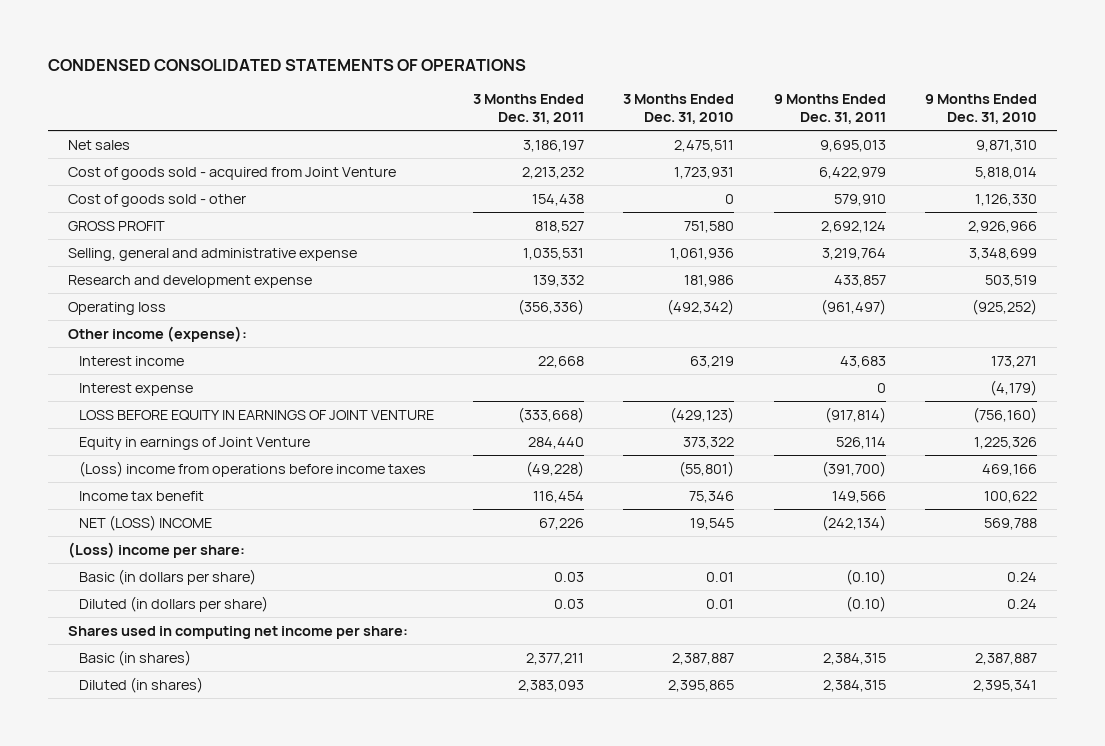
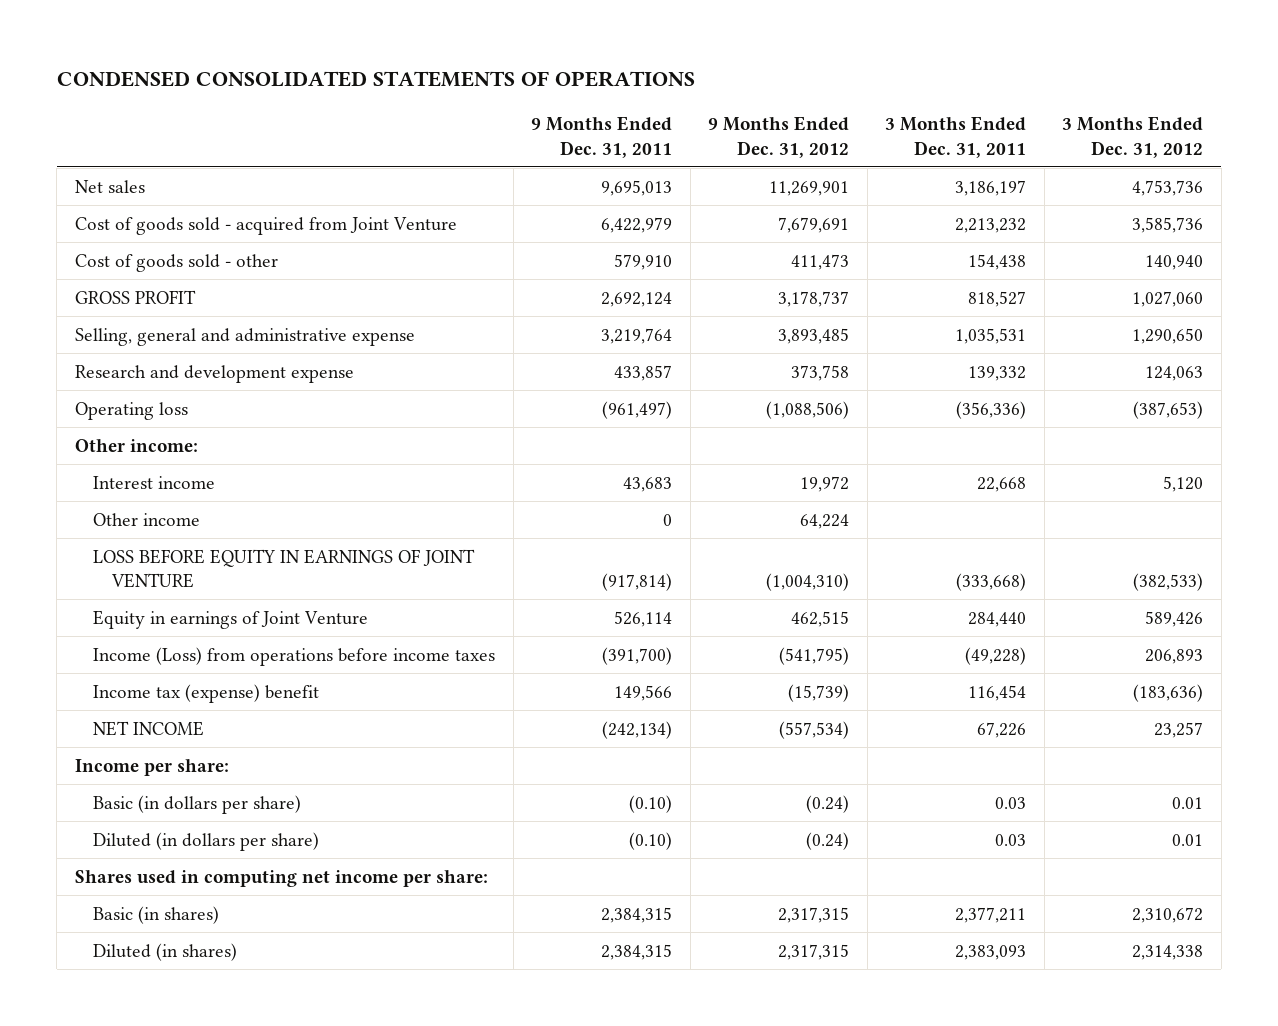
[623,93,735,125] 3 Months Ended Dec. 31, 2010 -> none
[925,93,1038,125] 9 Months Ended Dec. 31, 2010 -> none
none -> [708,116,850,158] 9 Months Ended Dec. 31, 2012
none -> [1062,116,1204,158] 3 Months Ended Dec. 31, 2012
[67,325,247,342] Other income (expense): -> [74,438,198,452] Other income:
[78,382,193,396] Interest expense -> none
none -> [93,512,201,526] Other income
[78,460,426,477] (Loss) income from operations before income taxes -> [93,646,496,666] Income (Loss) from operations before income taxes
[78,490,204,501] Income tax benefit -> [93,683,320,703] Income tax (expense) benefit
[78,514,212,531] NET (LOSS) INCOME -> [93,720,205,736] NET INCOME
[67,541,245,558] (Loss) income per share: -> [74,758,229,776] Income per share:

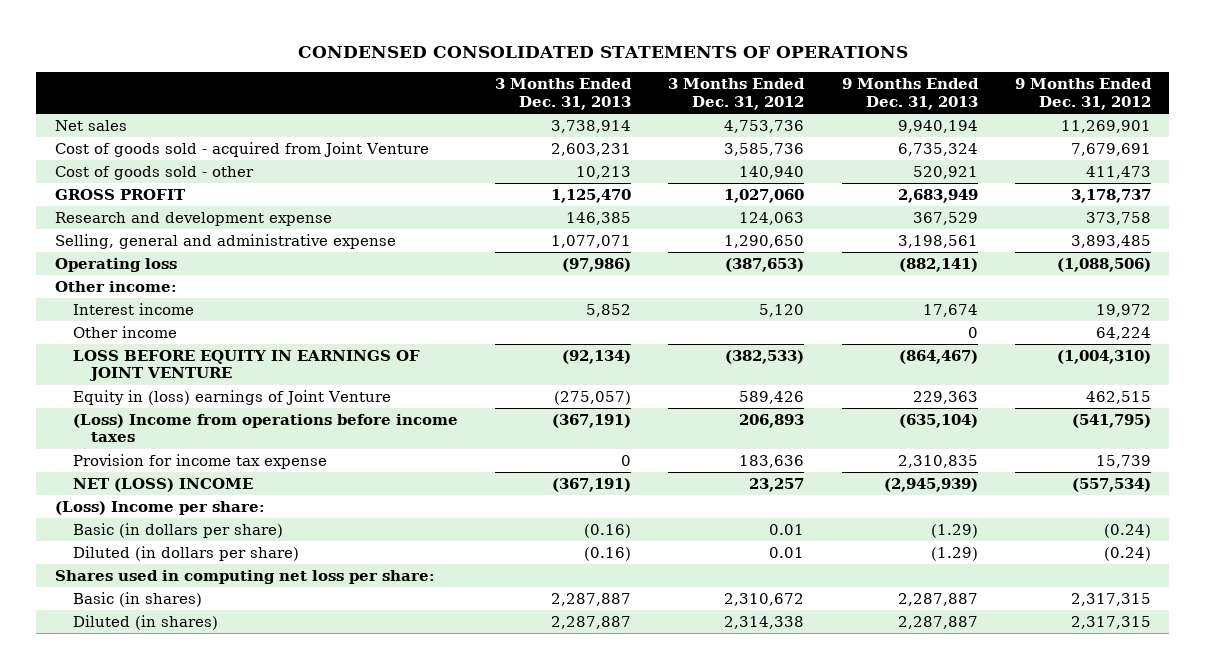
[531,116,673,158] 9 Months Ended Dec. 31, 2011 -> none
[885,116,1027,158] 3 Months Ended Dec. 31, 2011 -> none
none -> [495,78,633,110] 3 Months Ended Dec. 31, 2013
none -> [841,78,979,110] 9 Months Ended Dec. 31, 2013
[74,327,415,346] Selling, general and administrative expense -> [54,233,396,249] Selling, general and administrative expense
[93,609,369,629] Equity in earnings of Joint Venture -> [72,389,391,405] Equity in (loss) earnings of Joint Venture
[93,646,496,666] Income (Loss) from operations before income taxes -> [72,413,458,443] (Loss) Income from operations before income taxes
[93,683,320,703] Income tax (expense) benefit -> [72,453,327,469] Provision for income tax expense
[788,683,850,702] (15,739) -> [1095,454,1151,468] 15,739
[1133,683,1204,702] (183,636) -> [739,454,805,468] 183,636
[93,720,205,736] NET INCOME -> [72,477,253,492] NET (LOSS) INCOME
[74,758,229,776] Income per share: -> [54,500,265,515] (Loss) Income per share:
[74,869,488,887] Shares used in computing net income per share: -> [54,569,435,584] Shares used in computing net loss per share:

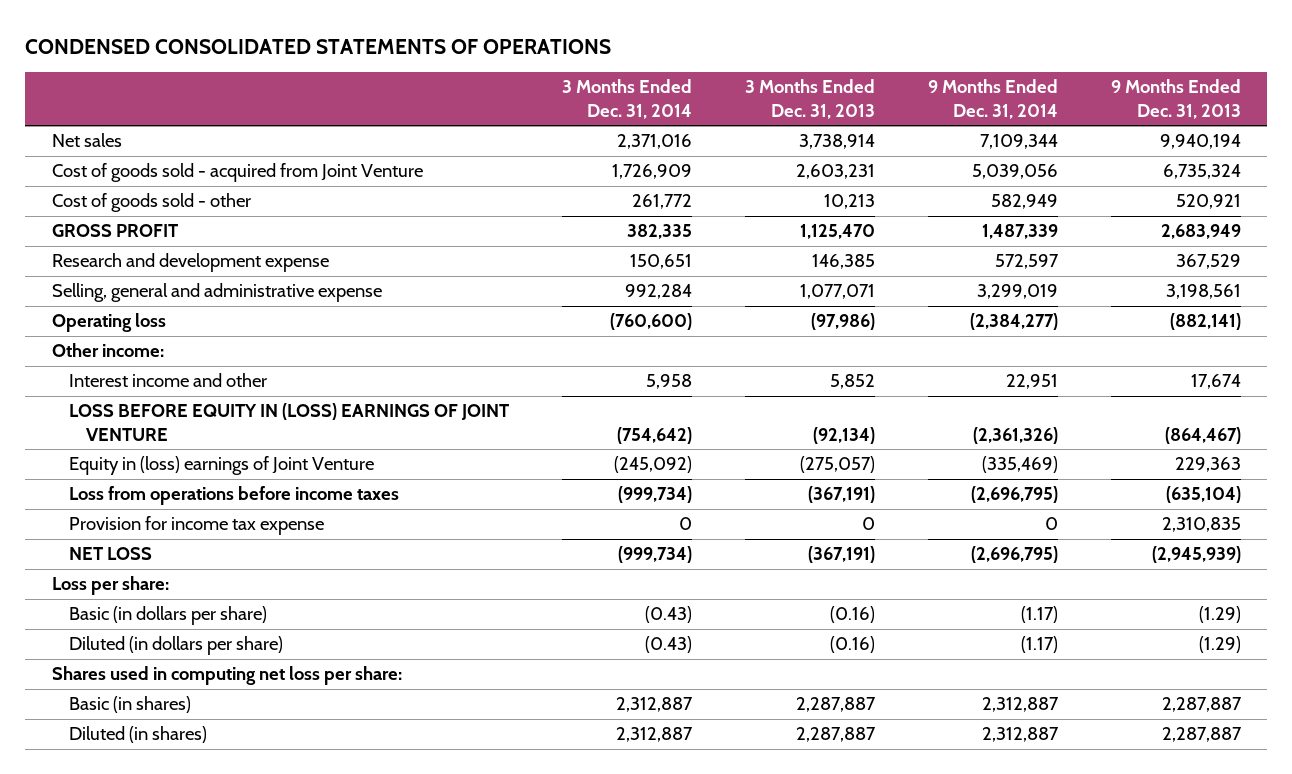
[668,78,806,110] 3 Months Ended Dec. 31, 2012 -> none
[1014,78,1152,110] 9 Months Ended Dec. 31, 2012 -> none
none -> [561,79,692,119] 3 Months Ended Dec. 31, 2014
none -> [927,79,1058,119] 9 Months Ended Dec. 31, 2014
[72,325,177,338] Other income -> none
[72,302,194,315] Interest income -> [68,373,267,388] Interest income and other
[72,349,420,382] LOSS BEFORE EQUITY IN EARNINGS OF JOINT VENTURE -> [68,403,509,441] LOSS BEFORE EQUITY IN (LOSS) EARNINGS OF JOINT VENTURE
[72,413,458,443] (Loss) Income from operations before income taxes -> [68,486,399,506] Loss from operations before income taxes
[72,477,253,492] NET (LOSS) INCOME -> [68,547,152,561] NET LOSS
[54,500,265,515] (Loss) Income per share: -> [51,576,169,596] Loss per share:

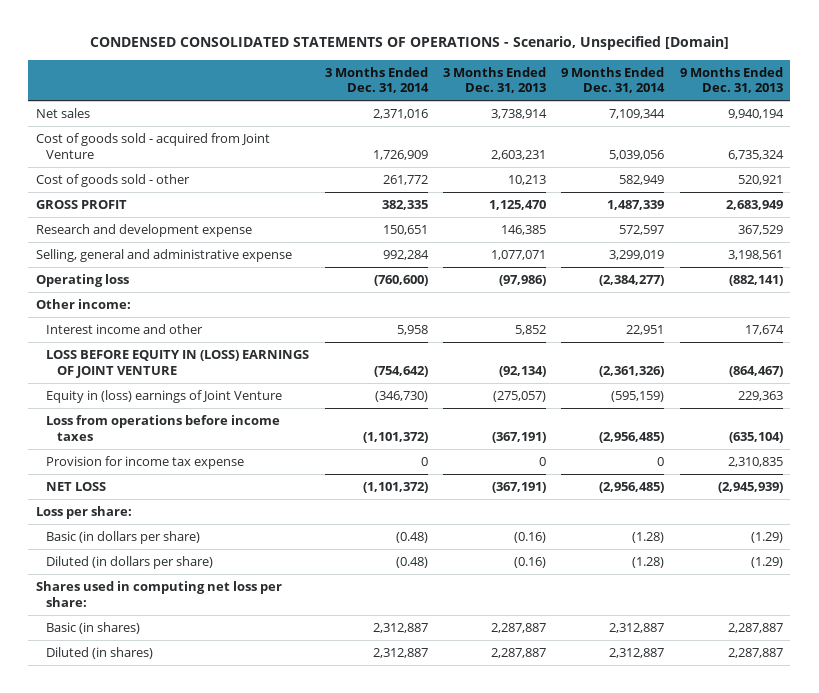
[25,38,612,54] CONDENSED CONSOLIDATED STATEMENTS OF OPERATIONS -> [90,36,730,51] CONDENSED CONSOLIDATED STATEMENTS OF OPERATIONS - Scenario, Unspecified [Domain]
[613,456,692,474] (245,092) -> [374,390,428,402] (346,730)
[981,456,1058,474] (335,469) -> [611,390,665,402] (595,159)
[617,486,692,504] (999,734) -> [362,431,428,443] (1,101,372)
[970,486,1058,504] (2,696,795) -> [599,431,665,443] (2,956,485)
[617,546,692,564] (999,734) -> [362,481,428,493] (1,101,372)
[970,546,1058,564] (2,696,795) -> [599,481,665,493] (2,956,485)
[644,606,692,624] (0.43) -> [395,531,428,543] (0.48)
[1020,606,1058,624] (1.17) -> [632,531,665,543] (1.28)
[644,636,692,654] (0.43) -> [395,556,428,568] (0.48)
[1020,636,1058,654] (1.17) -> [632,556,665,568] (1.28)

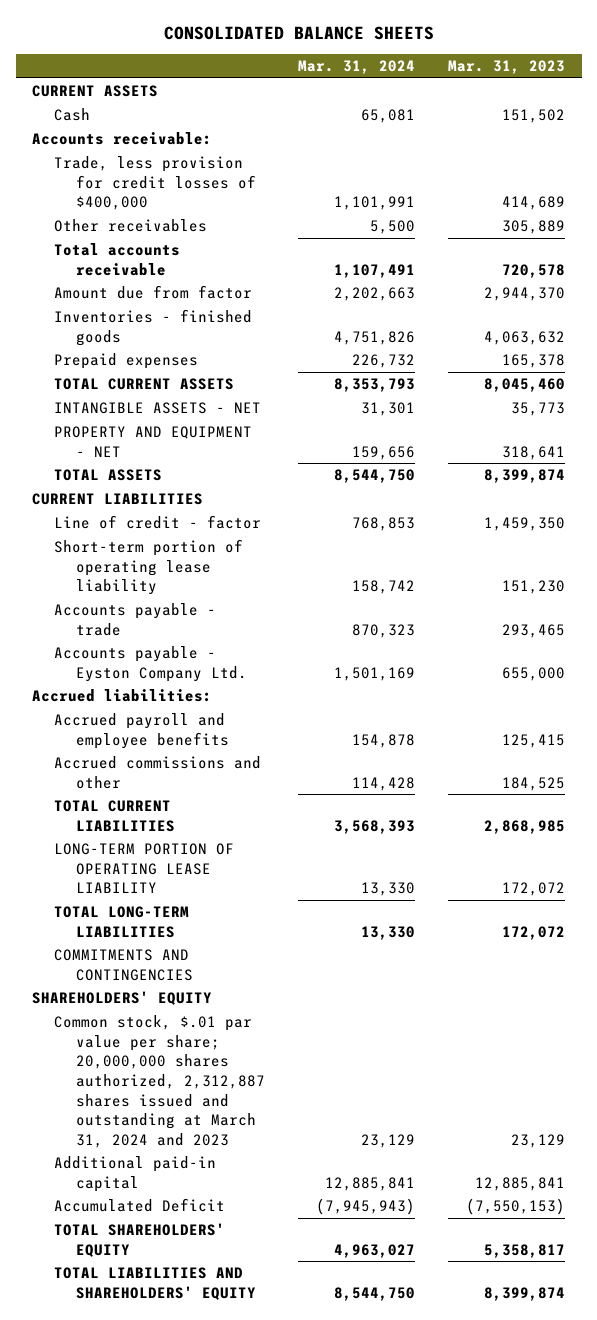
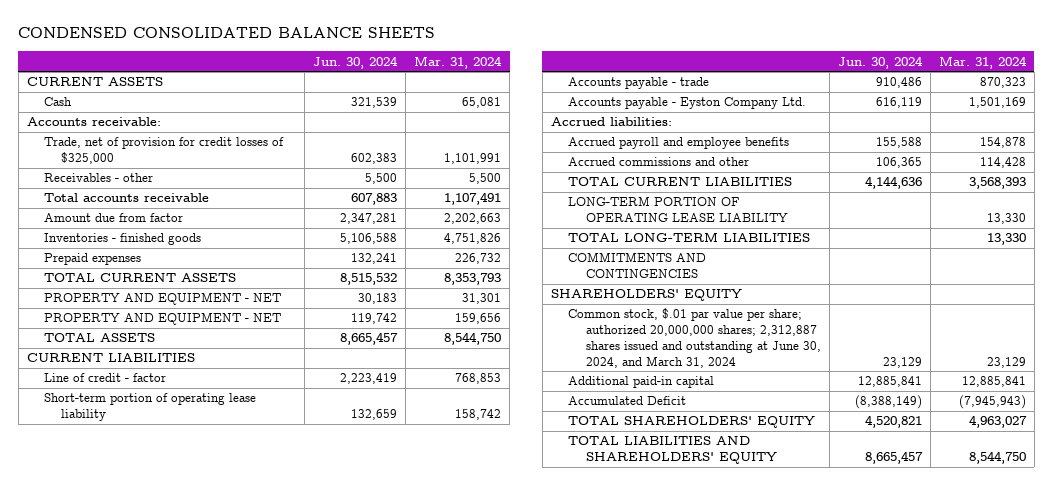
[163,26,434,41] CONSOLIDATED BALANCE SHEETS -> [18,27,436,39] CONDENSED CONSOLIDATED BALANCE SHEETS
[447,60,565,75] Mar. 31, 2023 -> none
none -> [313,55,399,69] Jun. 30, 2024
[53,156,256,211] Trade, less provision for credit losses of $400,000 -> [44,137,285,165] Trade, net of provision for credit losses of $325,000
[53,219,207,233] Other receivables -> [44,173,154,183] Receivables - other
[53,402,261,415] INTANGIBLE ASSETS - NET -> [44,292,282,306] PROPERTY AND EQUIPMENT - NET
[53,1015,265,1148] Common stock, $.01 par value per share; 20,000,000 shares authorized, 2,312,887 shares issued and outstanding at March 31, 2024 and 2023 -> [568,308,821,369] Common stock, $.01 par value per share; authorized 20,000,000 shares; 2,312,887 shares issued and outstanding at June 30, 2024, and March 31, 2024

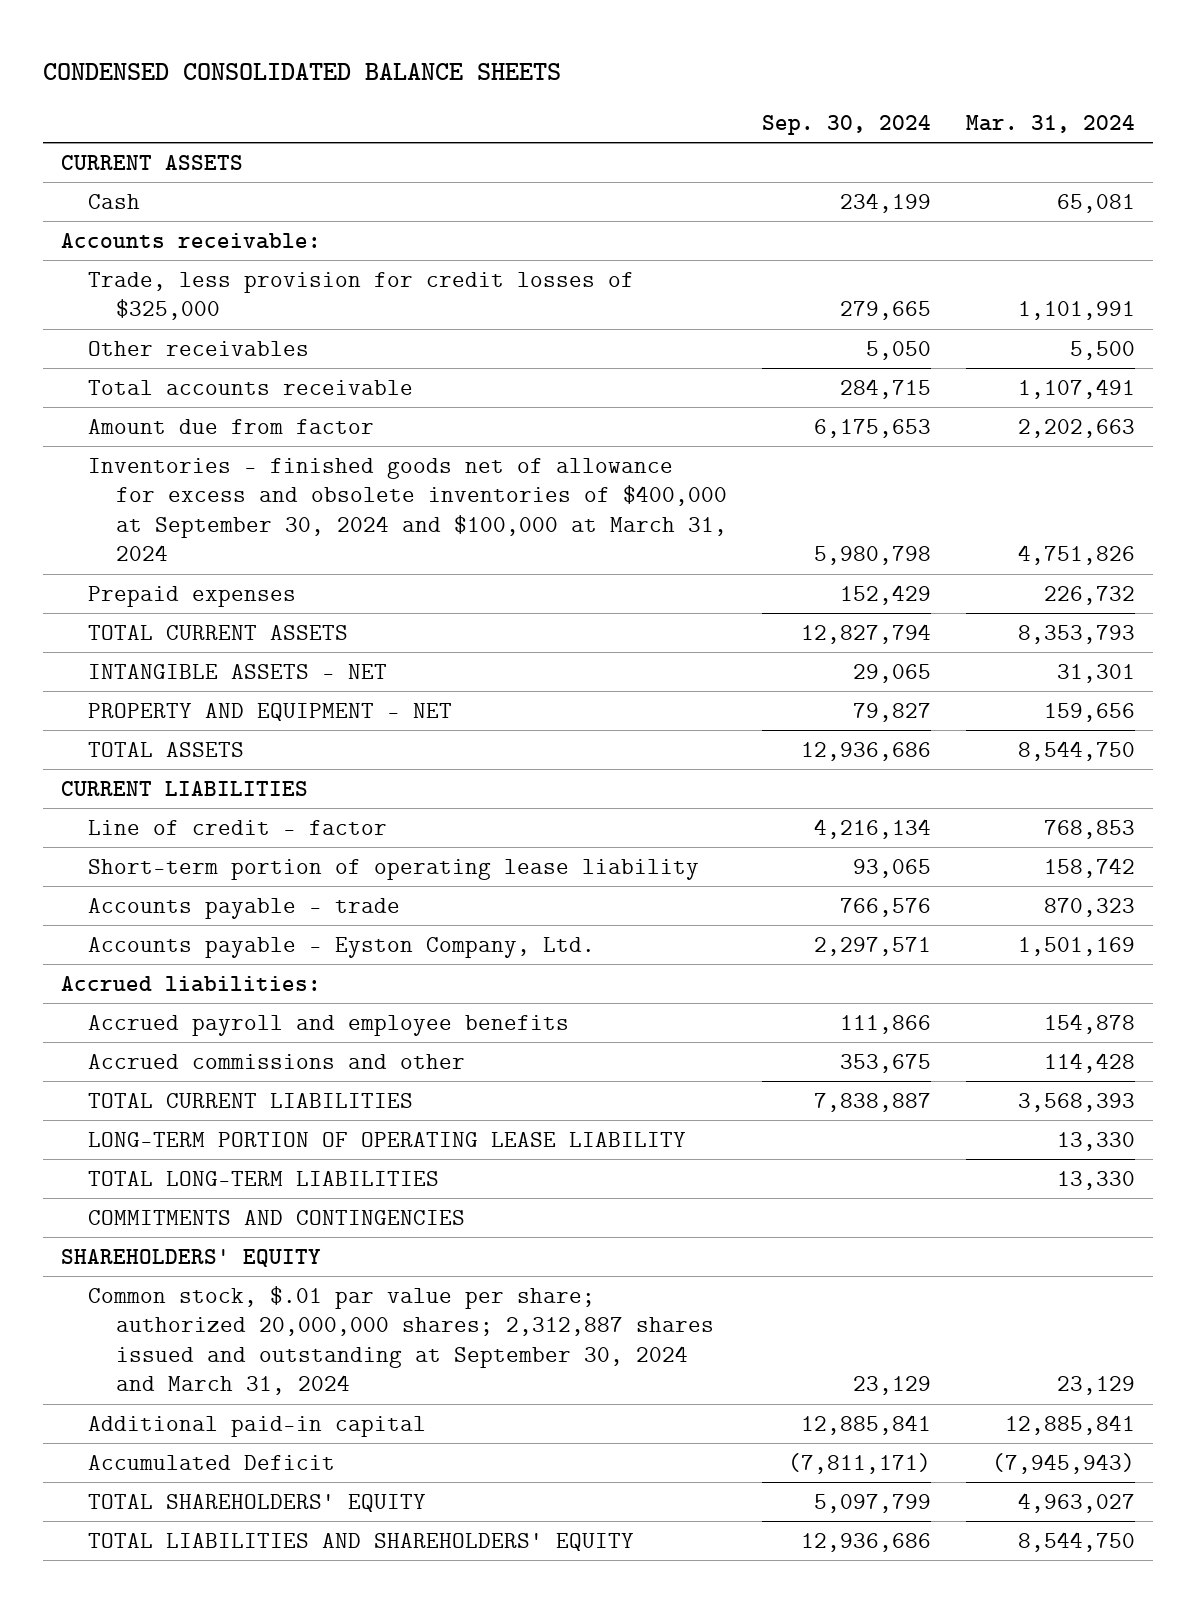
[313,55,399,69] Jun. 30, 2024 -> none
none -> [761,114,931,135] Sep. 30, 2024
[44,137,285,165] Trade, net of provision for credit losses of $325,000 -> [88,271,635,321] Trade, less provision for credit losses of $325,000
[44,173,154,183] Receivables - other -> [88,340,310,356] Other receivables
[44,233,202,246] Inventories - finished goods -> [88,457,727,562] Inventories - finished goods net of allowance for excess and obsolete inventories of $400,000 at September 30, 2024 and $100,000 at March 31, 2024
[44,292,282,306] PROPERTY AND EQUIPMENT - NET -> [88,663,388,679] INTANGIBLE ASSETS - NET
[568,97,807,110] Accounts payable - Eyston Company Ltd. -> [88,936,596,958] Accounts payable - Eyston Company, Ltd.
[568,308,821,369] Common stock, $.01 par value per share; authorized 20,000,000 shares; 2,312,887 shares issued and outstanding at June 30, 2024, and March 31, 2024 -> [88,1285,714,1396] Common stock, $.01 par value per share; authorized 20,000,000 shares; 2,312,887 shares issued and outstanding at September 30, 2024 and March 31, 2024

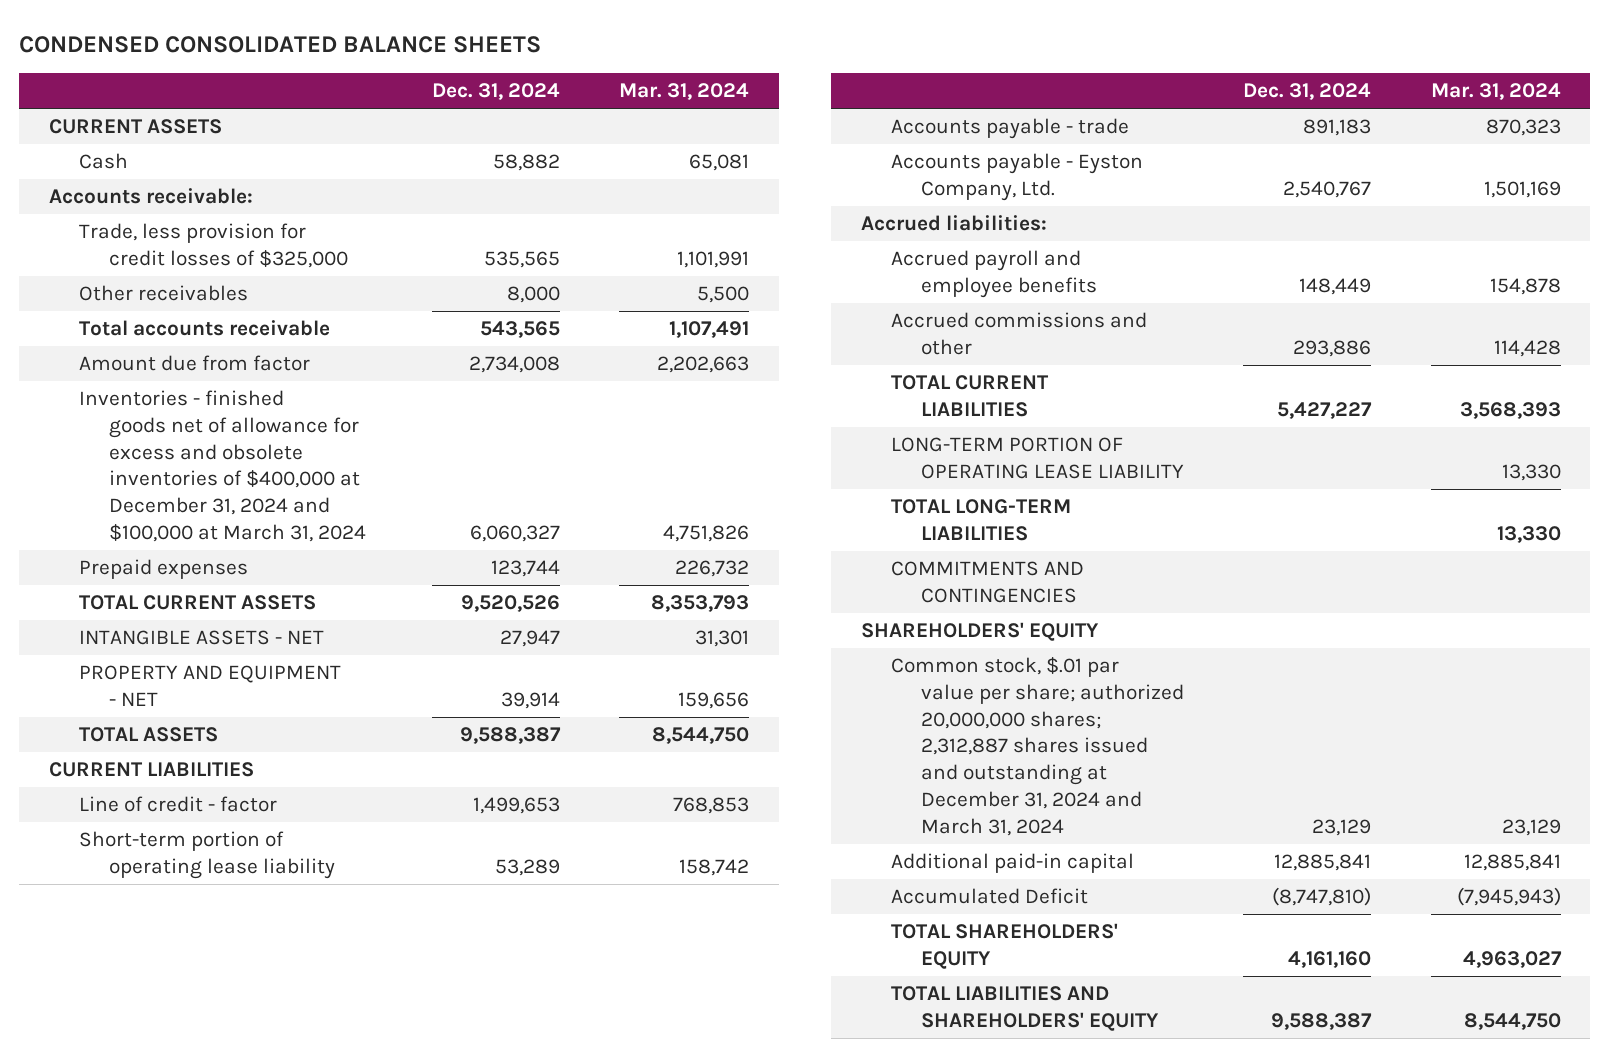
[761,114,931,135] Sep. 30, 2024 -> none
none -> [431,83,560,101] Dec. 31, 2024
[88,457,727,562] Inventories - finished goods net of allowance for excess and obsolete inventories of $400,000 at September 30, 2024 and $100,000 at March 31, 2024 -> [79,390,367,542] Inventories - finished goods net of allowance for excess and obsolete inventories of $400,000 at December 31, 2024 and $100,000 at March 31, 2024
[88,1285,714,1396] Common stock, $.01 par value per share; authorized 20,000,000 shares; 2,312,887 shares issued and outstanding at September 30, 2024 and March 31, 2024 -> [890,657,1184,836] Common stock, $.01 par value per share; authorized 20,000,000 shares; 2,312,887 shares issued and outstanding at December 31, 2024 and March 31, 2024

